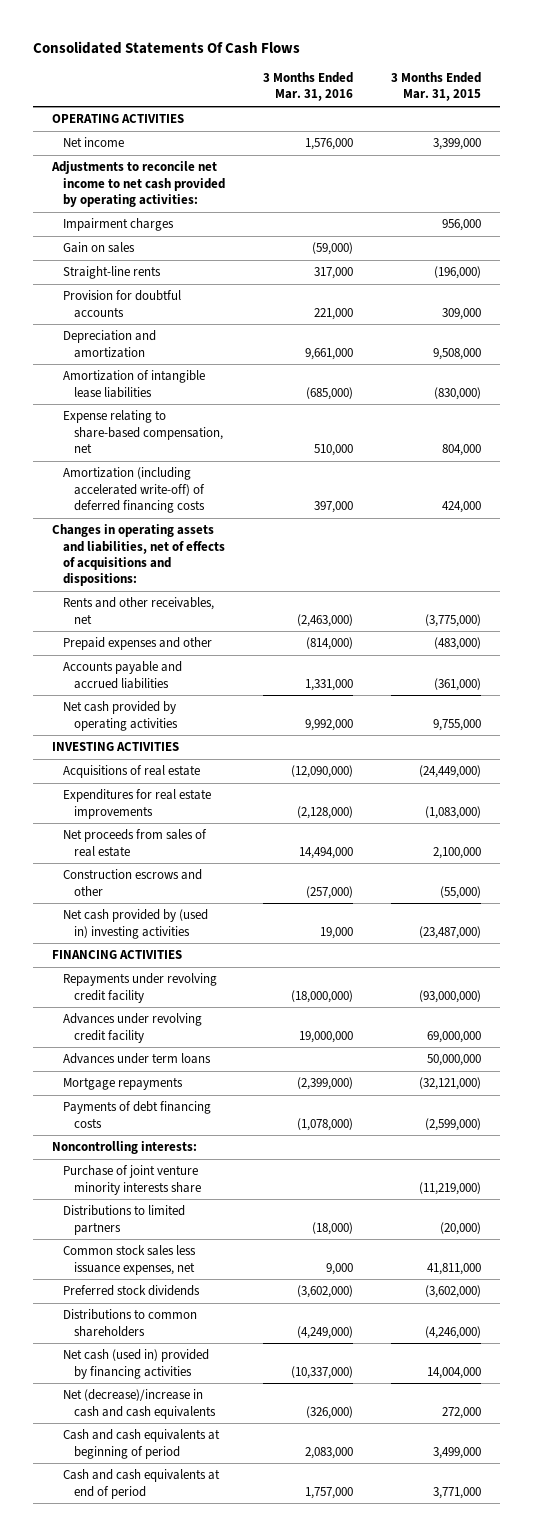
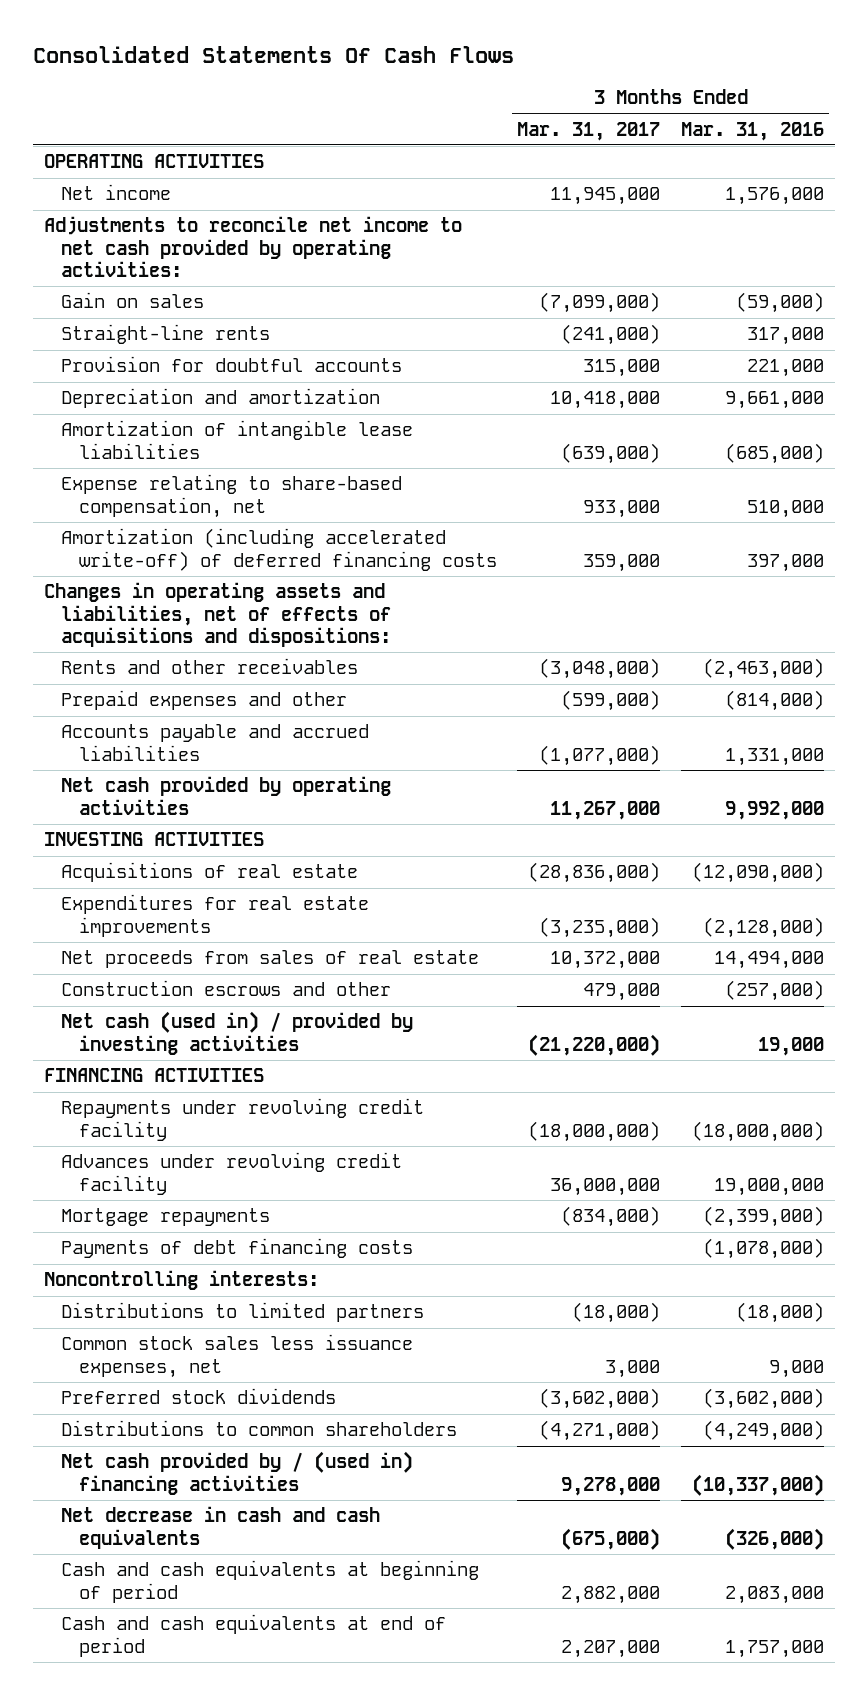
[390,72,481,102] 3 Months Ended Mar. 31, 2015 -> none
none -> [517,121,661,141] Mar. 31, 2017
[62,218,174,232] Impairment charges -> none
[62,597,214,624] Rents and other receivables, net -> [61,658,359,675] Rents and other receivables
[62,909,208,939] Net cash provided by (used in) investing activities -> [61,1011,414,1055] Net cash (used in) / provided by investing activities
[62,1053,211,1065] Advances under term loans -> none
[62,1165,201,1195] Purchase of joint venture minority interests share -> none
[62,1349,209,1379] Net cash (used in) provided by financing activities -> [61,1451,414,1495] Net cash provided by / (used in) financing activities
[62,1389,216,1419] Net (decrease)/increase in cash and cash equivalents -> [61,1506,381,1549] Net decrease in cash and cash equivalents

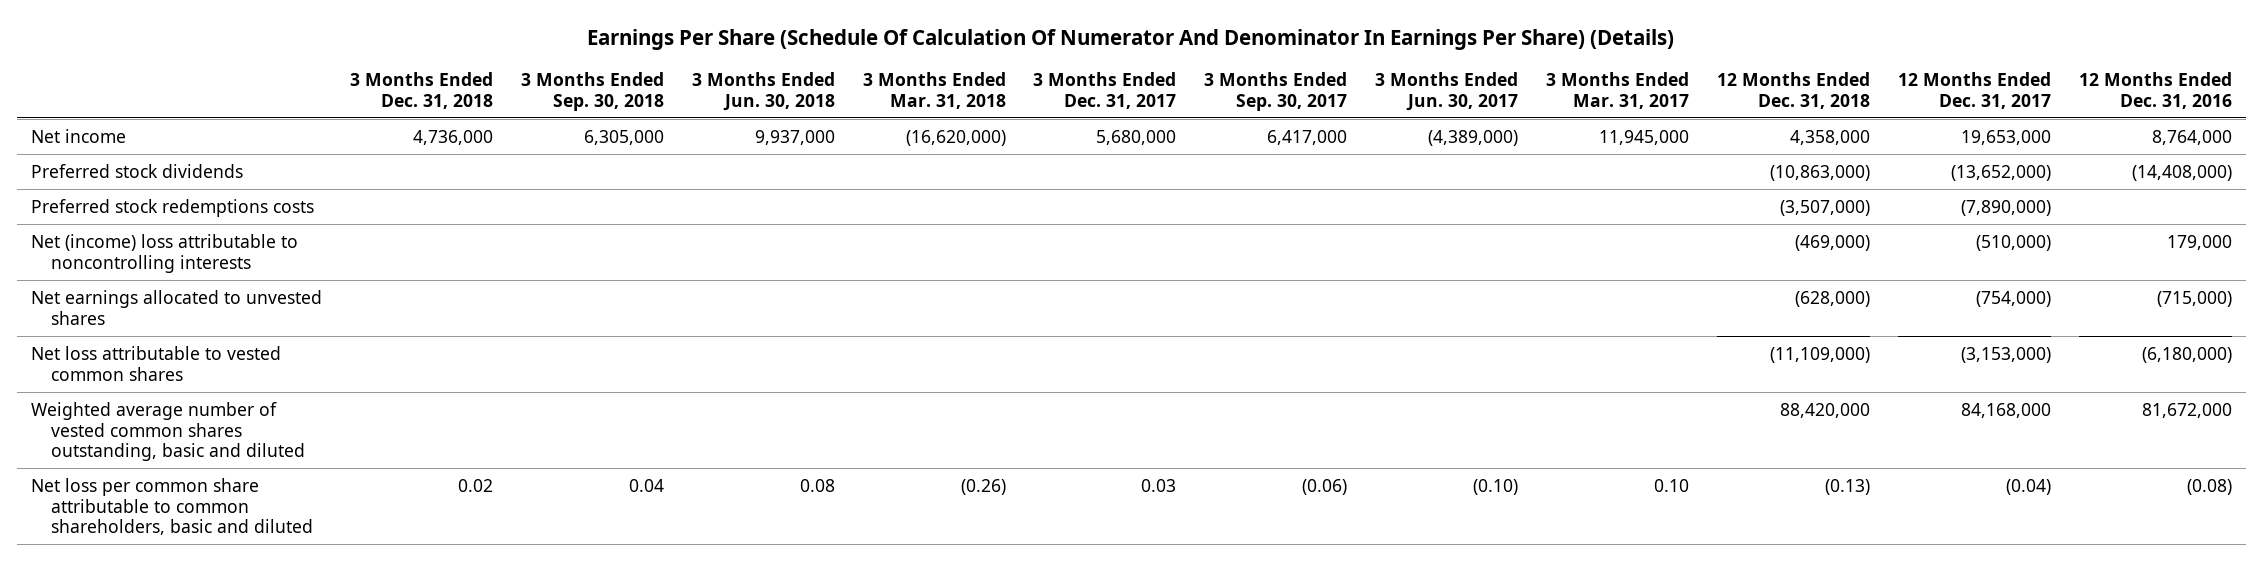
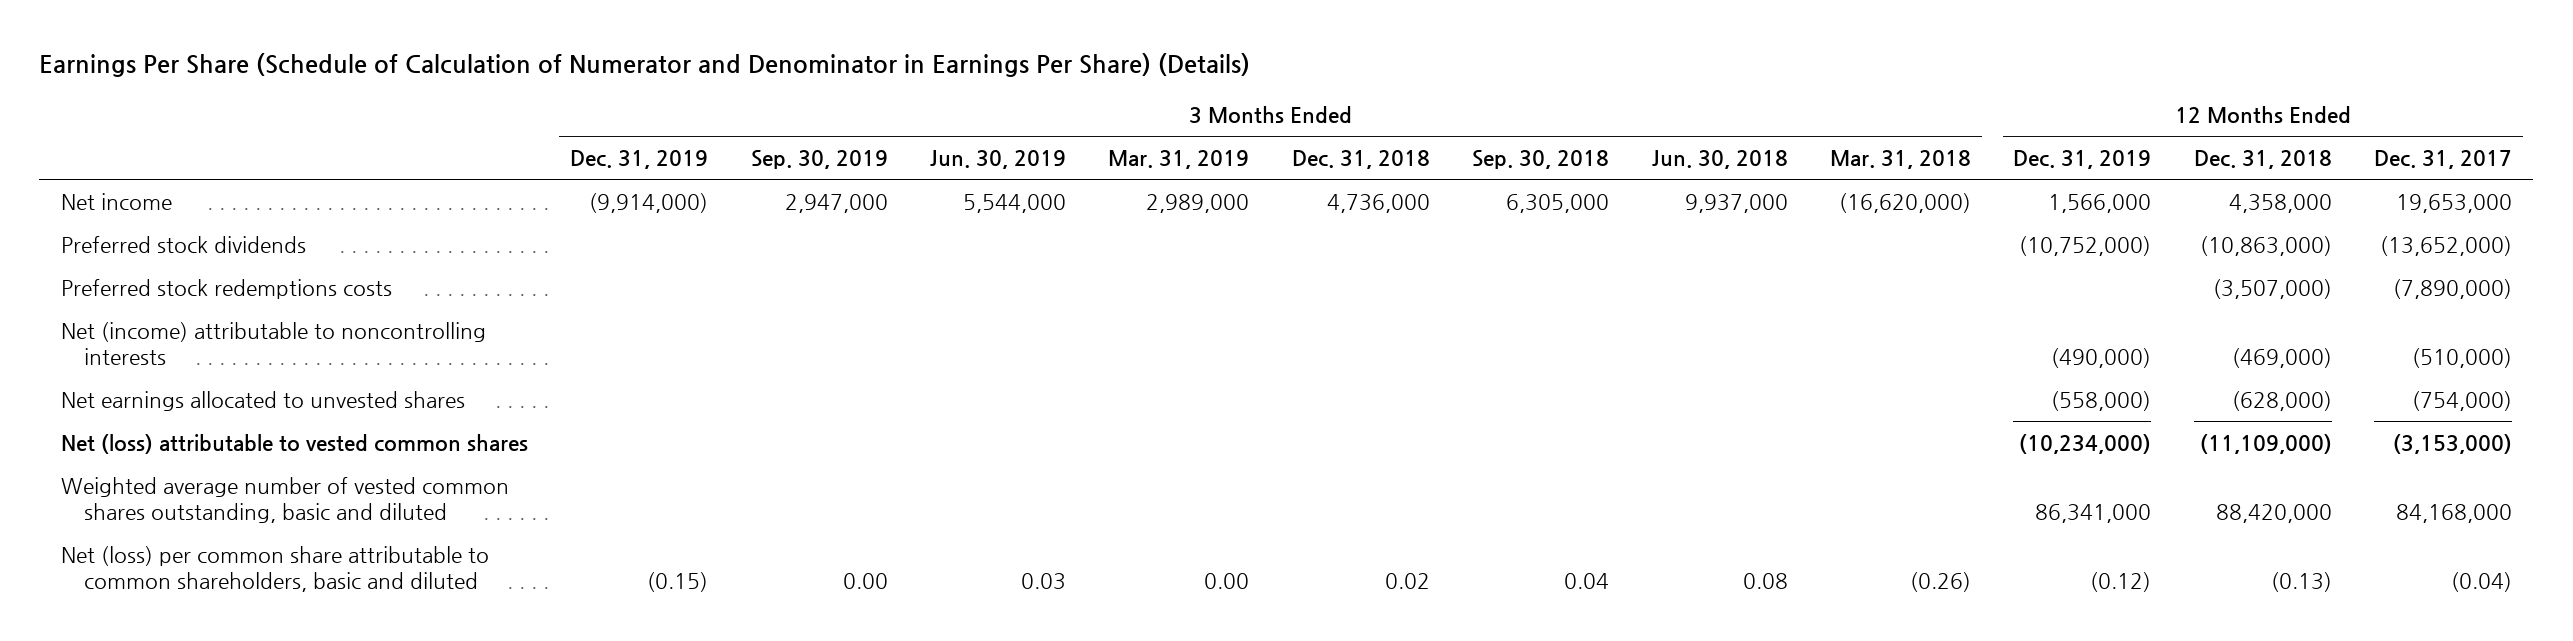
[587,28,1675,50] Earnings Per Share (Schedule Of Calculation Of Numerator And Denominator In Earnings Per Share) (Details) -> [39,53,1251,78] Earnings Per Share (Schedule of Calculation of Numerator and Denominator in Earnings Per Share) (Details)
[1033,72,1177,109] 3 Months Ended Dec. 31, 2017 -> none
[1204,72,1348,111] 3 Months Ended Sep. 30, 2017 -> none
[1375,72,1519,111] 3 Months Ended Jun. 30, 2017 -> none
[1546,72,1690,109] 3 Months Ended Mar. 31, 2017 -> none
[2078,72,2232,109] 12 Months Ended Dec. 31, 2016 -> none
none -> [570,150,709,170] Dec. 31, 2019
none -> [750,150,888,170] Sep. 30, 2019
none -> [929,150,1066,170] Jun. 30, 2019
none -> [1108,150,1250,170] Mar. 31, 2019
none -> [2013,150,2152,170] Dec. 31, 2019
[30,233,298,273] Net (income) loss attributable to noncontrolling interests -> [60,321,486,366] Net (income) attributable to noncontrolling interests
[30,345,281,381] Net loss attributable to vested common shares -> [60,433,528,454] Net (loss) attributable to vested common shares
[30,477,313,536] Net loss per common share attributable to common shareholders, basic and diluted -> [60,545,489,593] Net (loss) per common share attributable to common shareholders, basic and diluted

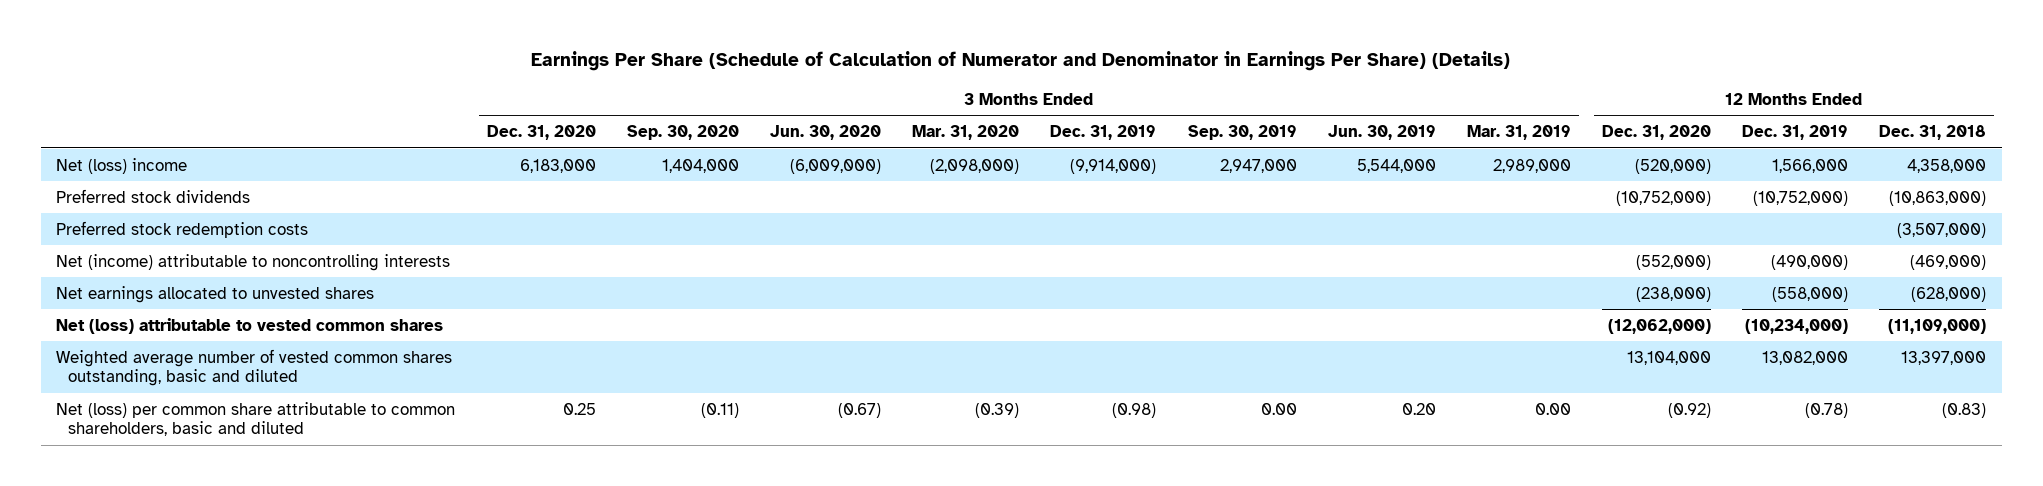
[1291,150,1430,170] Dec. 31, 2018 -> none
[1472,150,1610,170] Sep. 30, 2018 -> none
[1651,150,1788,170] Jun. 30, 2018 -> none
[1830,150,1972,170] Mar. 31, 2018 -> none
[2374,150,2513,170] Dec. 31, 2017 -> none
none -> [486,124,596,140] Dec. 31, 2020
none -> [626,124,739,140] Sep. 30, 2020
none -> [770,124,882,140] Jun. 30, 2020
none -> [912,124,1020,140] Mar. 31, 2020
none -> [1602,124,1712,140] Dec. 31, 2020
[60,192,172,210] Net income -> [56,157,188,174] Net (loss) income
[60,278,392,299] Preferred stock redemptions costs -> [56,220,309,238] Preferred stock redemption costs
[2035,504,2152,524] 86,341,000 -> [1762,350,1849,365] 13,082,000
[2215,504,2332,524] 88,420,000 -> [1901,350,1987,365] 13,397,000
[647,572,709,593] (0.15) -> [1112,402,1157,418] (0.98)
[1020,573,1066,591] 0.03 -> [1401,402,1436,415] 0.20
[2090,572,2152,593] (0.12) -> [1805,402,1849,418] (0.78)
[2270,572,2332,593] (0.13) -> [1942,402,1987,418] (0.83)

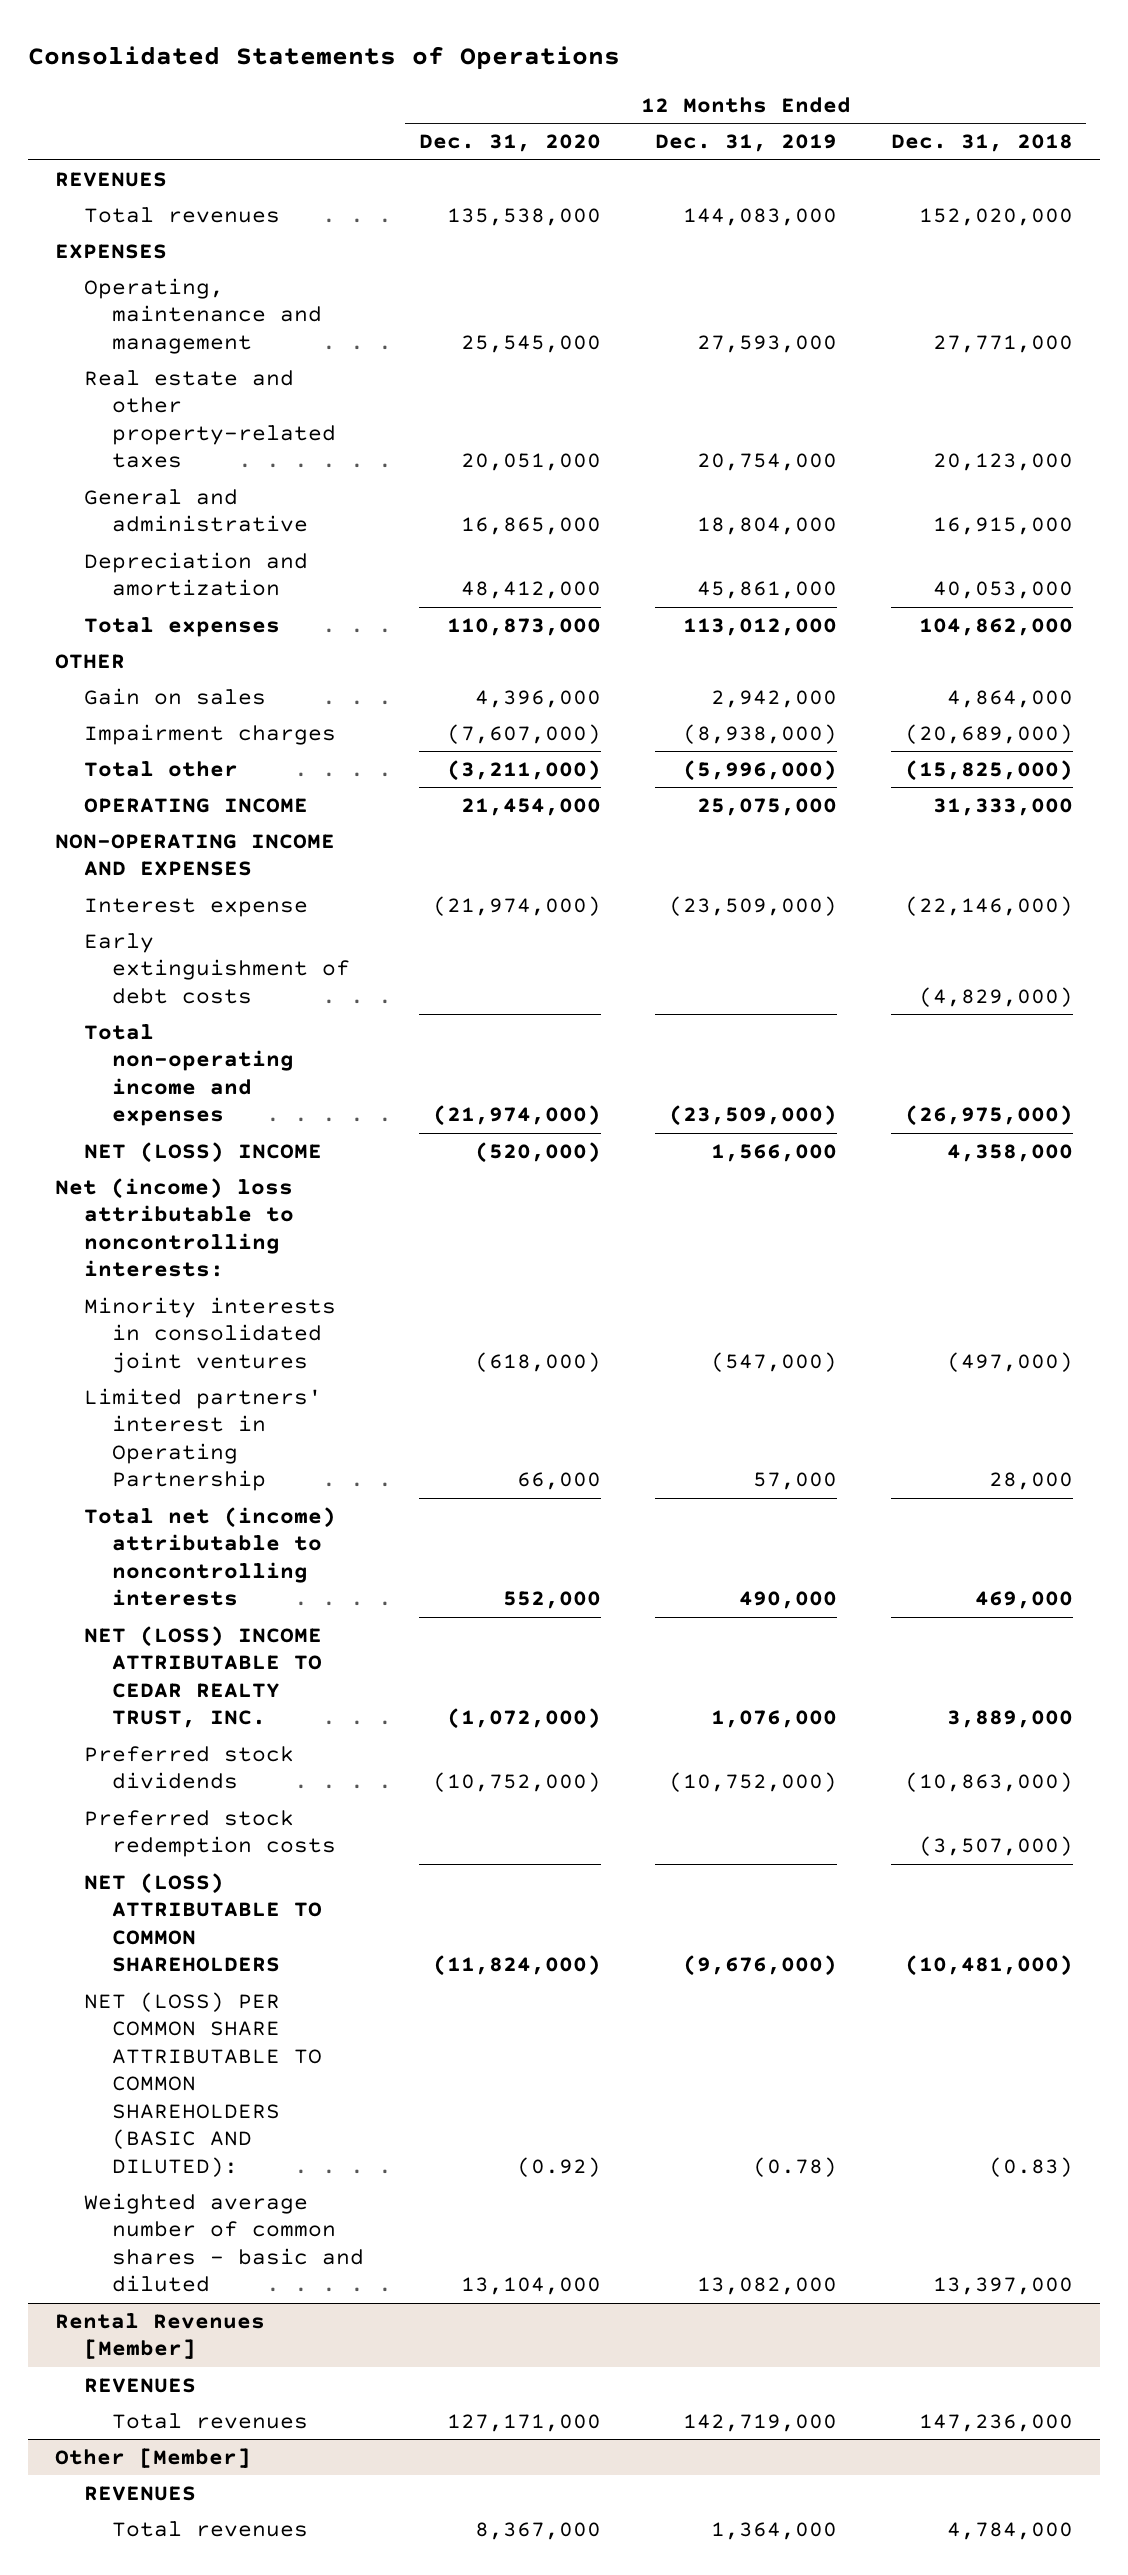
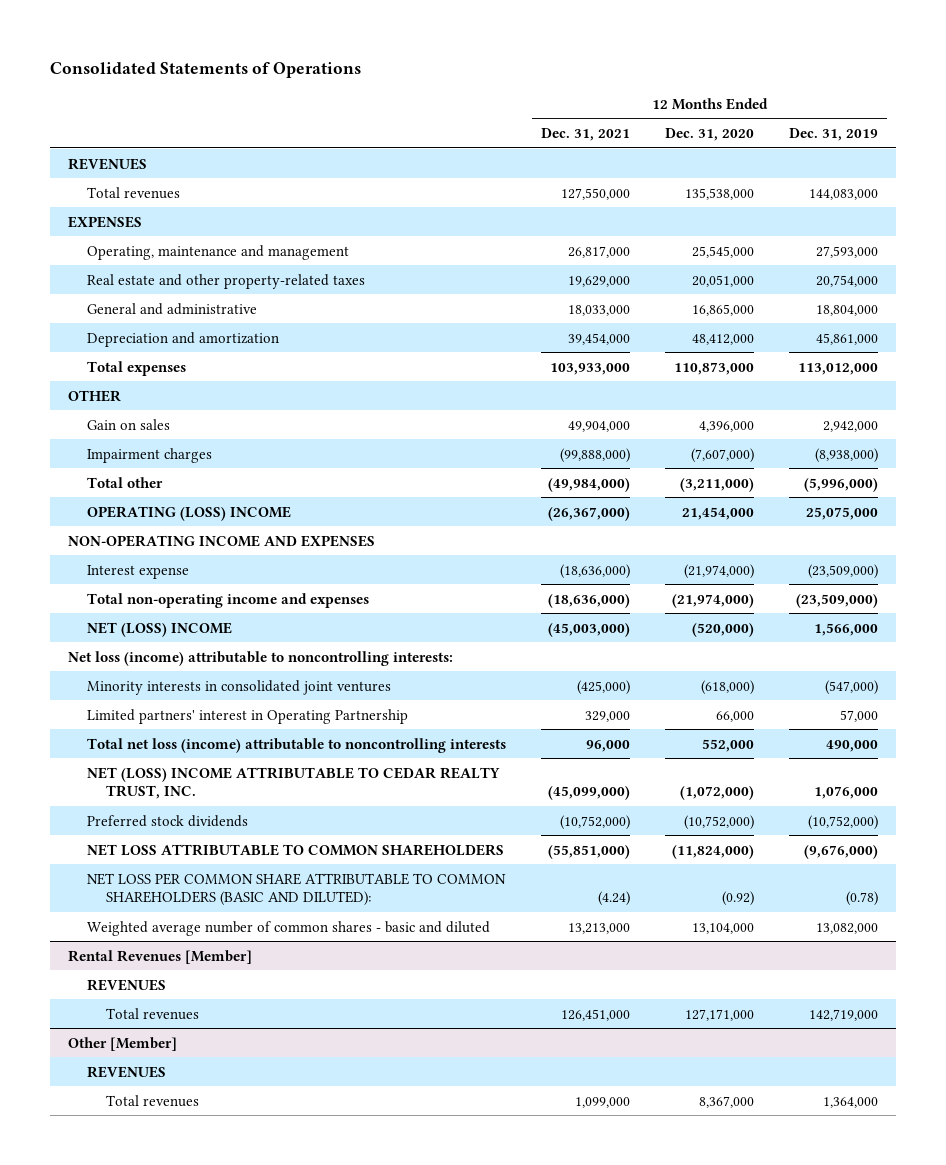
[890,134,1073,153] Dec. 31, 2018 -> none
none -> [541,128,631,142] Dec. 31, 2021
[83,797,308,813] OPERATING INCOME -> [87,505,292,521] OPERATING (LOSS) INCOME
[83,932,351,1004] Early extinguishment of debt costs -> none
[55,1177,294,1278] Net (income) loss attributable to noncontrolling interests: -> [67,650,453,666] Net loss (income) attributable to noncontrolling interests:
[83,1506,336,1607] Total net (income) attributable to noncontrolling interests -> [87,737,507,753] Total net loss (income) attributable to noncontrolling interests
[83,1809,337,1858] Preferred stock redemption costs -> none
[83,1872,323,1973] NET (LOSS) ATTRIBUTABLE TO COMMON SHAREHOLDERS -> [87,843,505,856] NET LOSS ATTRIBUTABLE TO COMMON SHAREHOLDERS
[83,1991,323,2177] NET (LOSS) PER COMMON SHARE ATTRIBUTABLE TO COMMON SHAREHOLDERS (BASIC AND DILUTED): -> [87,872,507,906] NET LOSS PER COMMON SHARE ATTRIBUTABLE TO COMMON SHAREHOLDERS (BASIC AND DILUTED):

